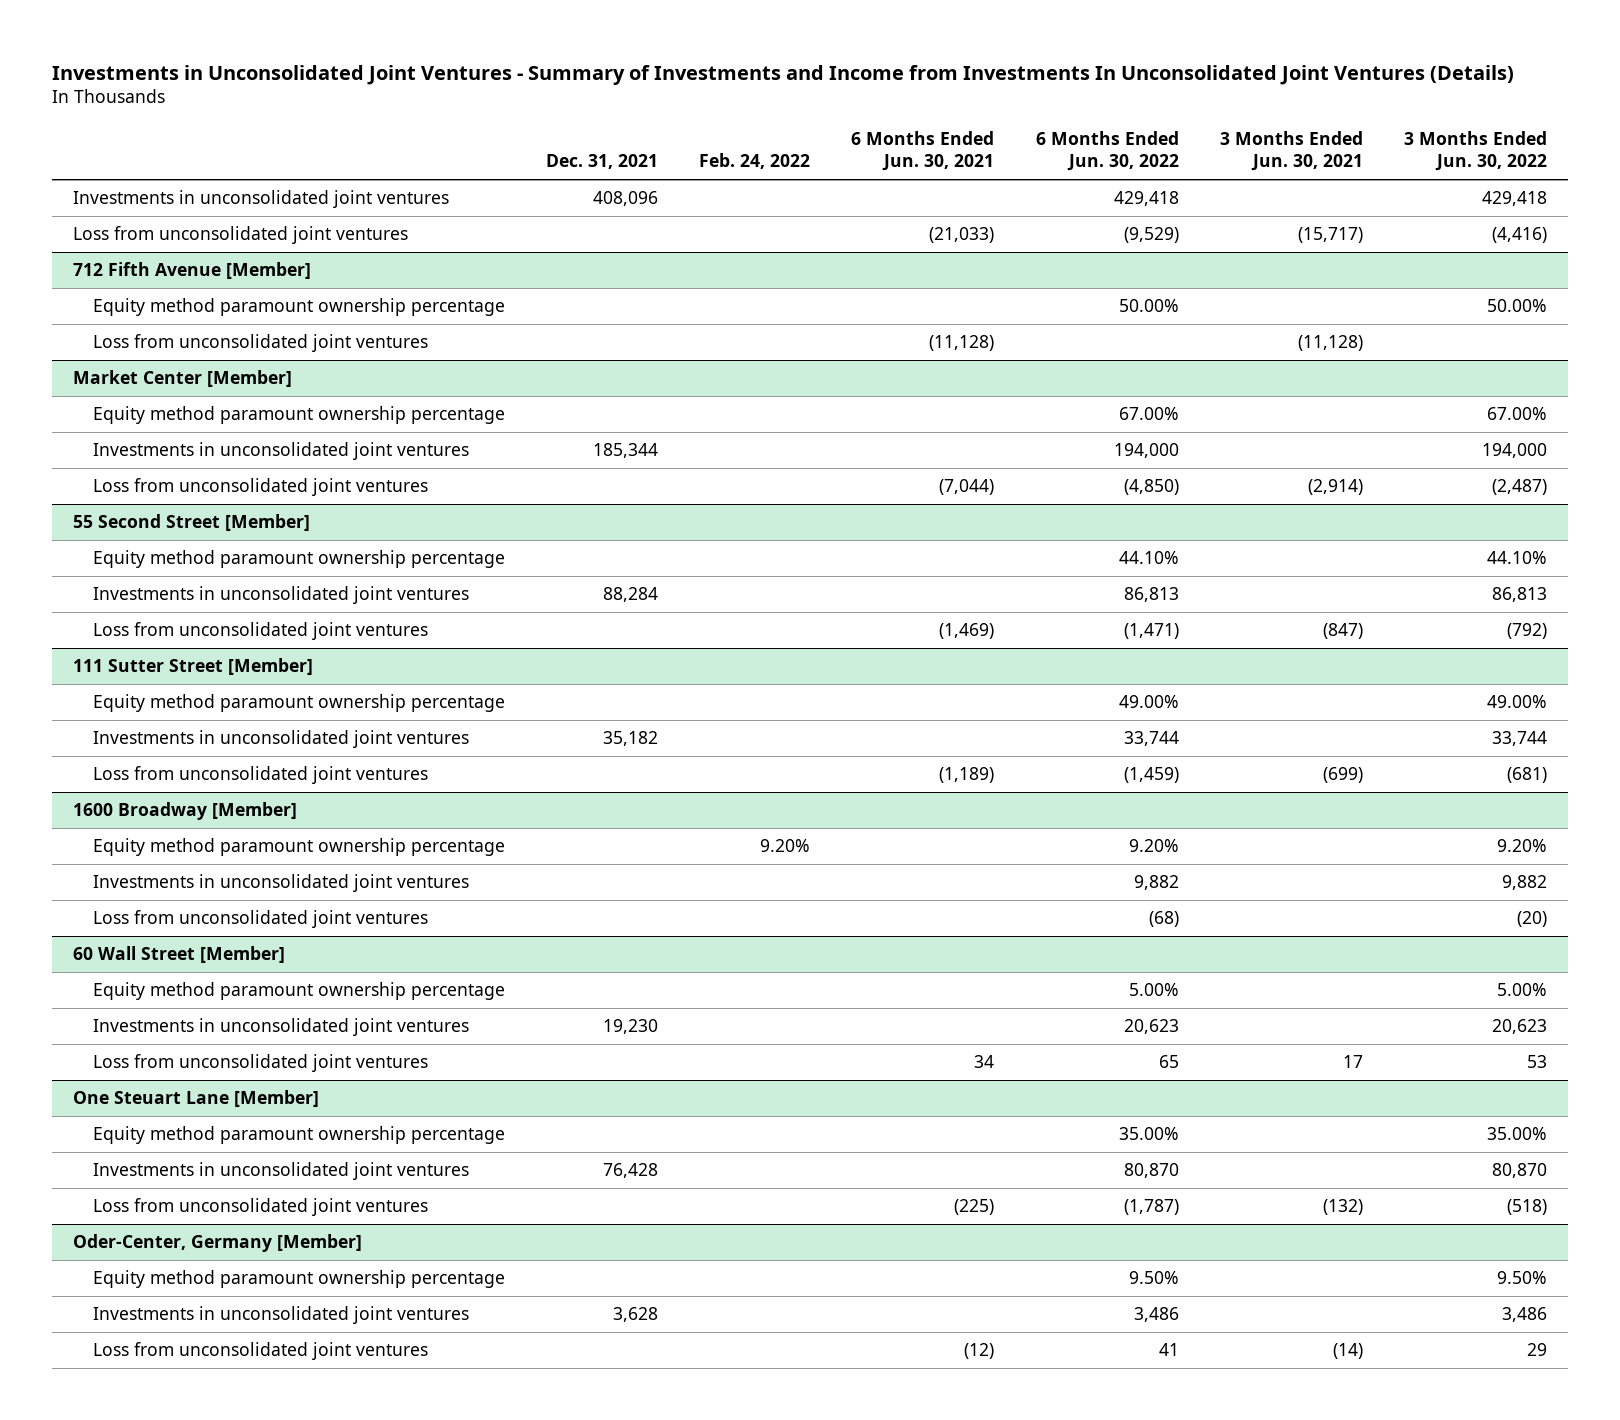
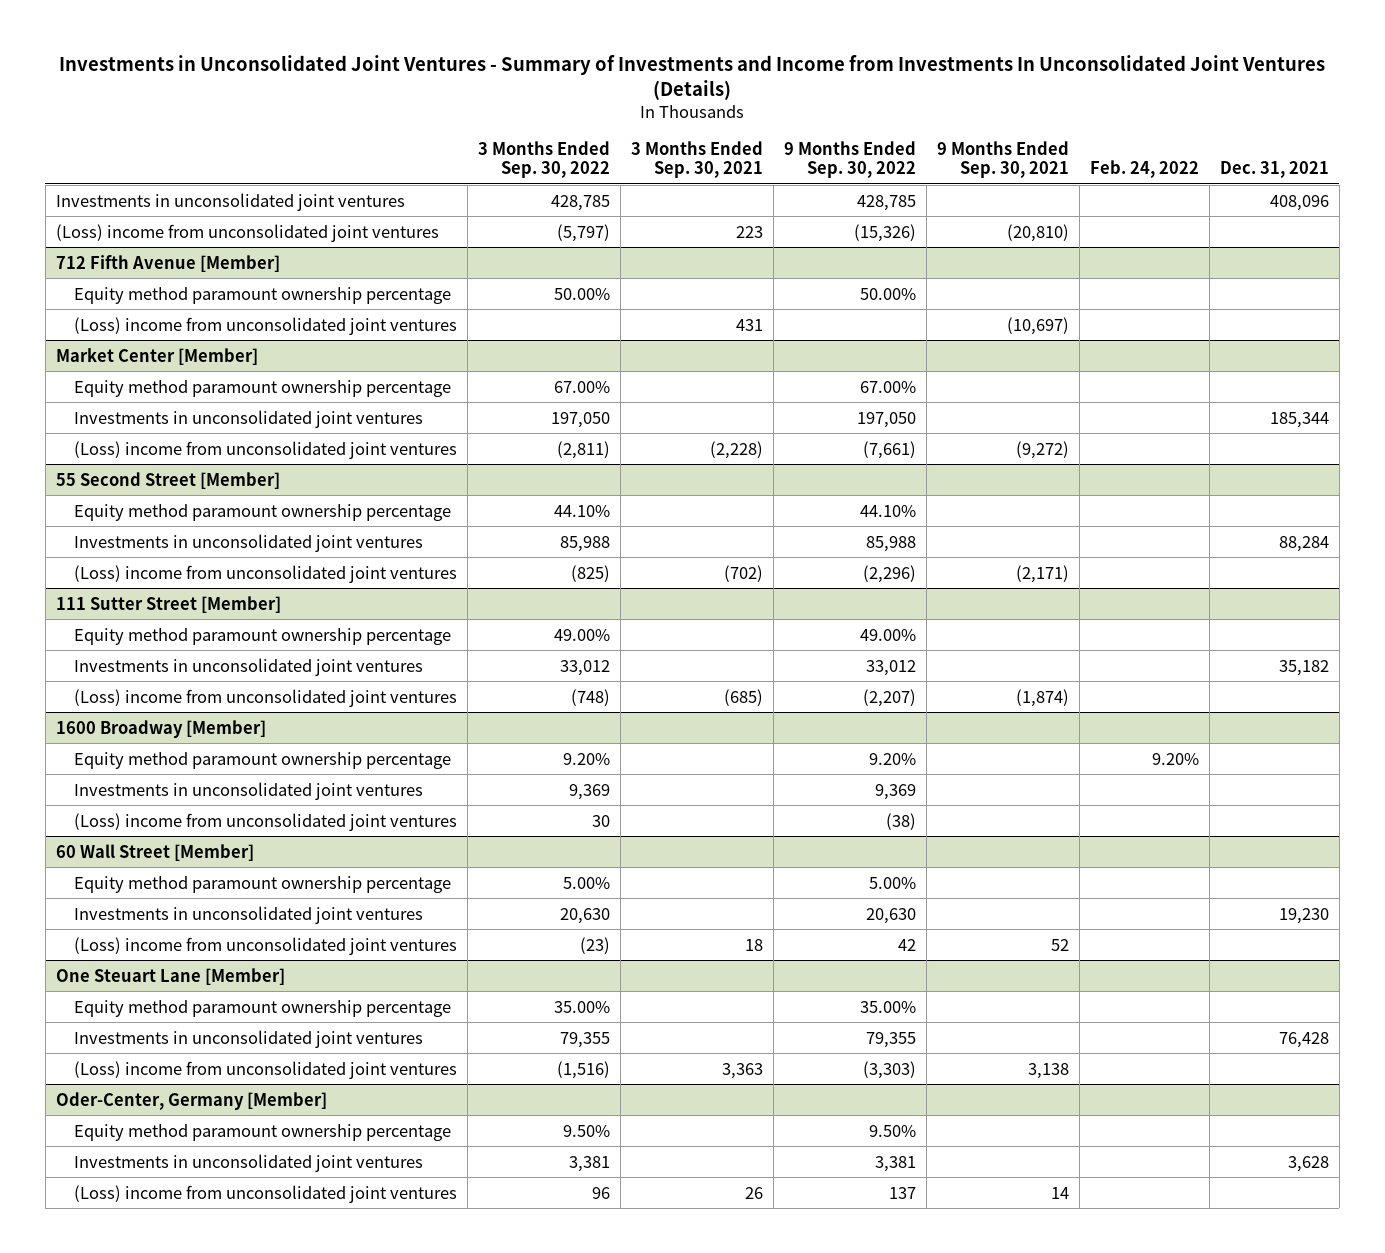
[851,131,995,172] 6 Months Ended Jun. 30, 2021 -> none
[1035,131,1179,172] 6 Months Ended Jun. 30, 2022 -> none
[1219,131,1363,172] 3 Months Ended Jun. 30, 2021 -> none
[1403,131,1547,172] 3 Months Ended Jun. 30, 2022 -> none
none -> [477,141,610,179] 3 Months Ended Sep. 30, 2022
none -> [630,141,763,179] 3 Months Ended Sep. 30, 2021
none -> [783,141,916,179] 9 Months Ended Sep. 30, 2022
none -> [936,141,1069,179] 9 Months Ended Sep. 30, 2021
[72,226,408,245] Loss from unconsolidated joint ventures -> [55,223,439,242] (Loss) income from unconsolidated joint ventures
[92,334,428,353] Loss from unconsolidated joint ventures -> [73,316,457,335] (Loss) income from unconsolidated joint ventures
[92,478,428,497] Loss from unconsolidated joint ventures -> [73,440,457,459] (Loss) income from unconsolidated joint ventures
[92,622,428,641] Loss from unconsolidated joint ventures -> [73,564,457,583] (Loss) income from unconsolidated joint ventures
[92,766,428,785] Loss from unconsolidated joint ventures -> [73,688,457,707] (Loss) income from unconsolidated joint ventures
[92,910,428,929] Loss from unconsolidated joint ventures -> [73,812,457,831] (Loss) income from unconsolidated joint ventures
[92,1054,428,1073] Loss from unconsolidated joint ventures -> [73,936,457,955] (Loss) income from unconsolidated joint ventures
[92,1198,428,1217] Loss from unconsolidated joint ventures -> [73,1060,457,1079] (Loss) income from unconsolidated joint ventures
[92,1342,428,1361] Loss from unconsolidated joint ventures -> [73,1184,457,1203] (Loss) income from unconsolidated joint ventures

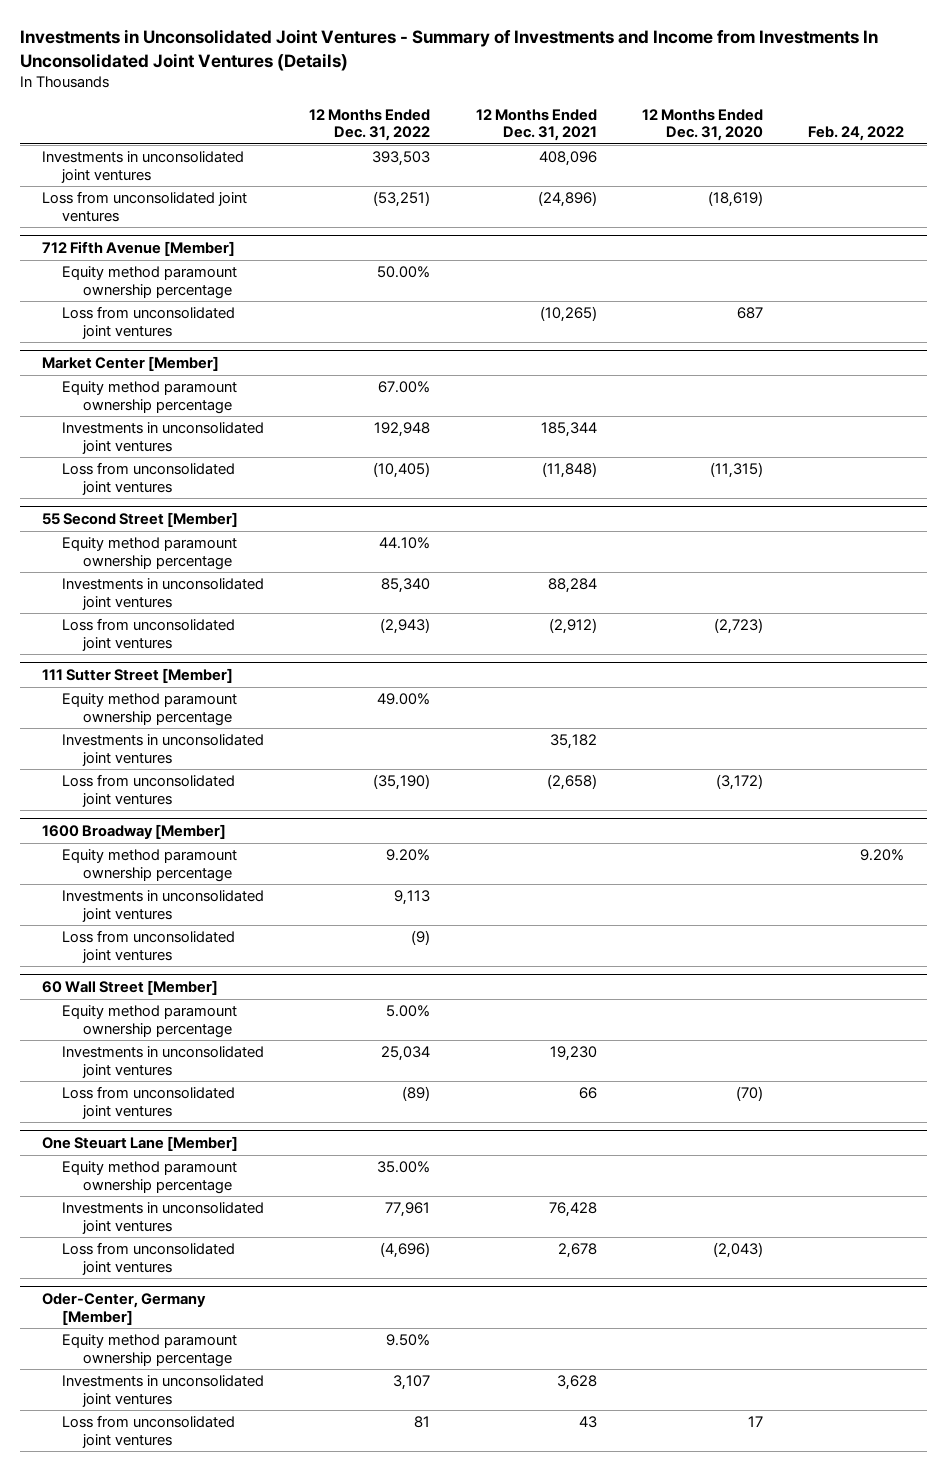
[477,141,610,179] 3 Months Ended Sep. 30, 2022 -> none
[630,141,763,179] 3 Months Ended Sep. 30, 2021 -> none
[783,141,916,179] 9 Months Ended Sep. 30, 2022 -> none
[936,141,1069,179] 9 Months Ended Sep. 30, 2021 -> none
[1219,161,1329,179] Dec. 31, 2021 -> none
none -> [309,108,431,142] 12 Months Ended Dec. 31, 2022
none -> [475,108,597,142] 12 Months Ended Dec. 31, 2021
none -> [641,108,763,142] 12 Months Ended Dec. 31, 2020
[55,223,439,242] (Loss) income from unconsolidated joint ventures -> [42,191,248,222] Loss from unconsolidated joint ventures
[73,316,457,335] (Loss) income from unconsolidated joint ventures -> [62,306,236,339] Loss from unconsolidated joint ventures
[73,440,457,459] (Loss) income from unconsolidated joint ventures -> [62,462,236,495] Loss from unconsolidated joint ventures
[73,564,457,583] (Loss) income from unconsolidated joint ventures -> [62,618,236,651] Loss from unconsolidated joint ventures
[73,688,457,707] (Loss) income from unconsolidated joint ventures -> [62,774,236,807] Loss from unconsolidated joint ventures
[73,812,457,831] (Loss) income from unconsolidated joint ventures -> [62,930,236,963] Loss from unconsolidated joint ventures
[73,936,457,955] (Loss) income from unconsolidated joint ventures -> [62,1086,236,1119] Loss from unconsolidated joint ventures
[73,1060,457,1079] (Loss) income from unconsolidated joint ventures -> [62,1242,236,1275] Loss from unconsolidated joint ventures
[73,1184,457,1203] (Loss) income from unconsolidated joint ventures -> [62,1415,236,1448] Loss from unconsolidated joint ventures

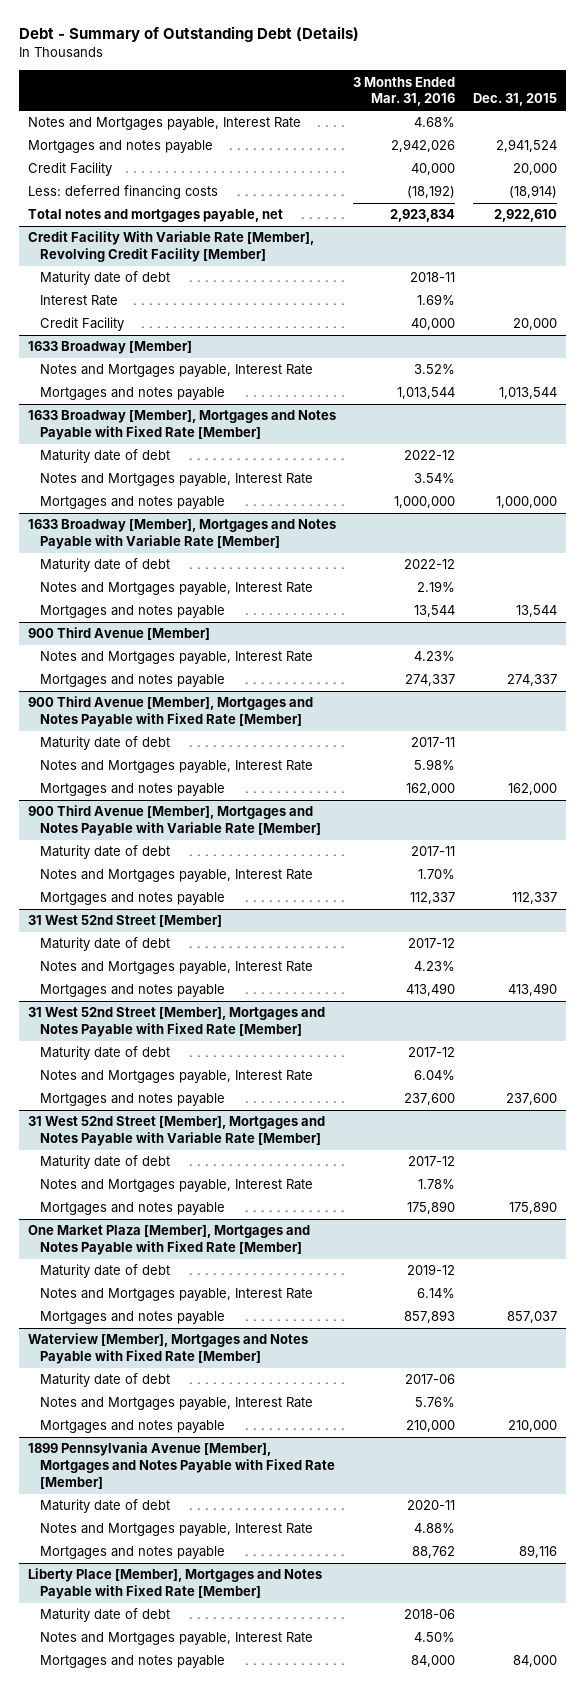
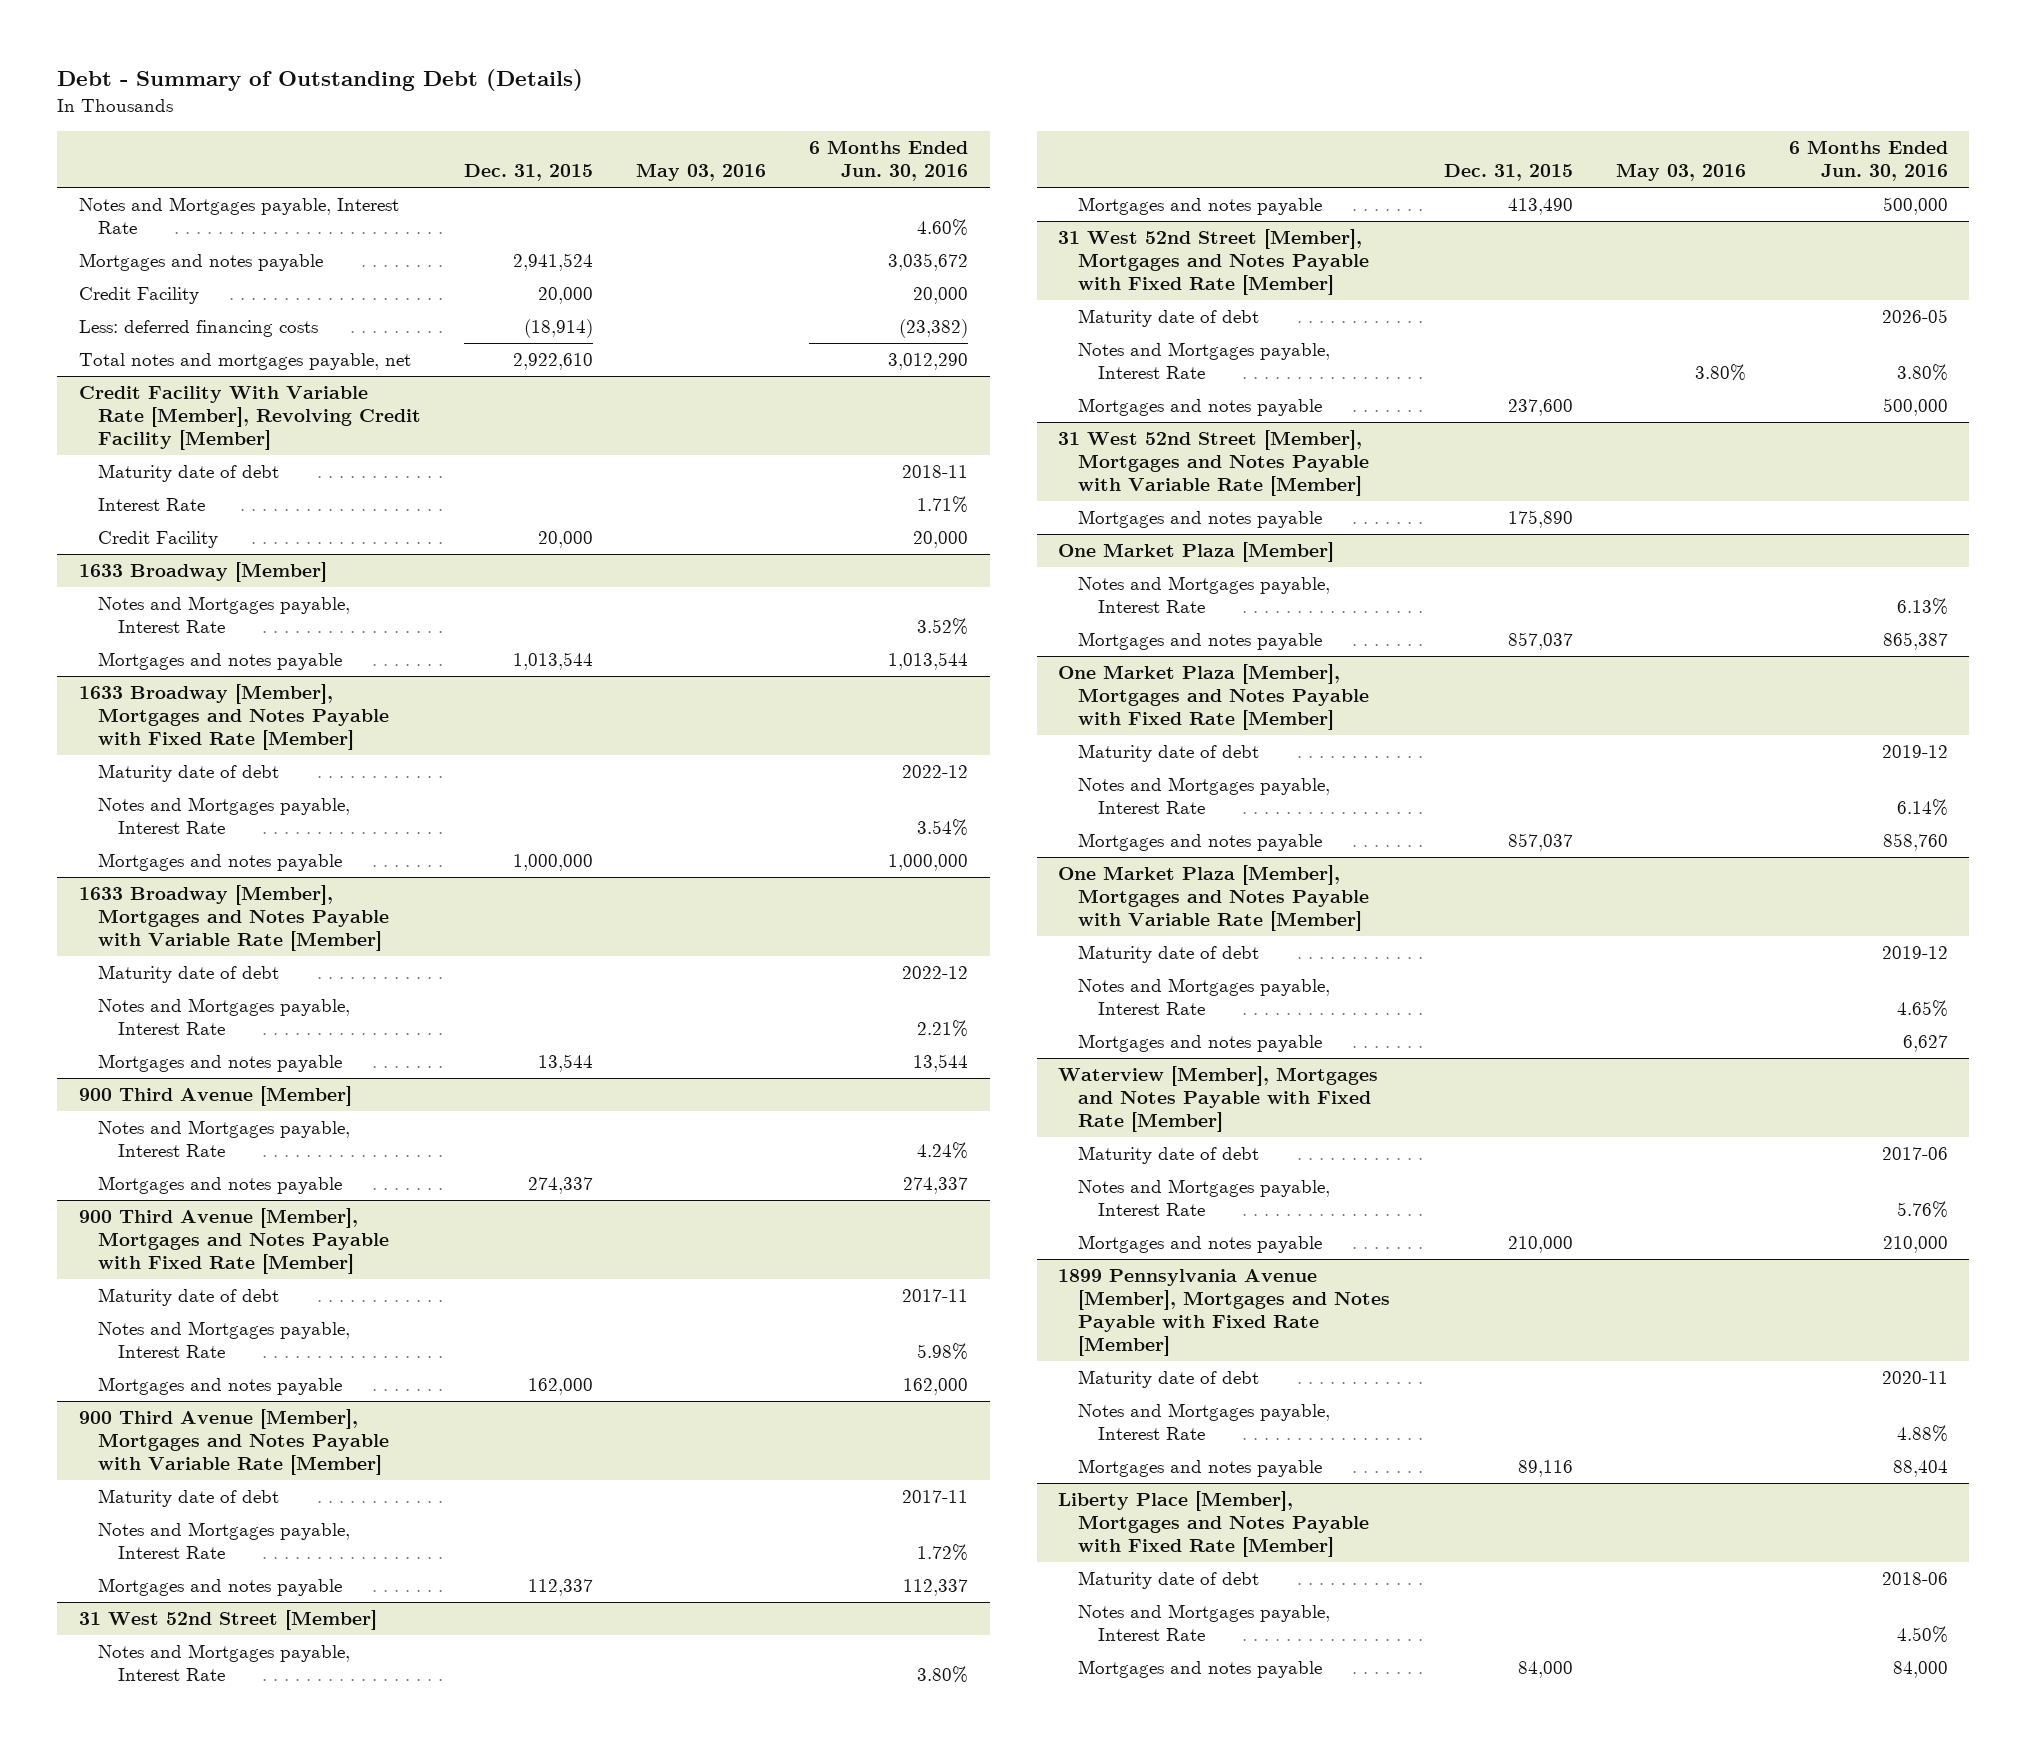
[353,76,456,107] 3 Months Ended Mar. 31, 2016 -> none
none -> [636,163,767,182] May 03, 2016
none -> [809,140,969,182] 6 Months Ended Jun. 30, 2016
[40,937,171,952] Maturity date of debt -> none
[40,1155,171,1170] Maturity date of debt -> none
[40,1179,314,1193] Notes and Mortgages payable, Interest Rate -> none
none -> [1058,542,1335,563] One Market Plaza [Member]
none -> [1078,576,1331,614] Notes and Mortgages payable, Interest Rate
none -> [1078,632,1323,651] Mortgages and notes payable
none -> [1058,865,1370,932] One Market Plaza [Member], Mortgages and Notes Payable with Variable Rate [Member]
none -> [1078,945,1260,964] Maturity date of debt
none -> [1078,978,1331,1016] Notes and Mortgages payable, Interest Rate
none -> [1078,1034,1323,1053] Mortgages and notes payable

